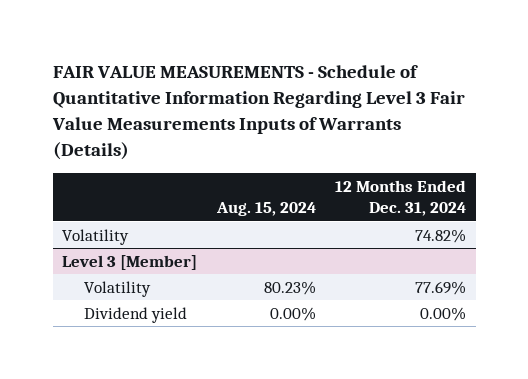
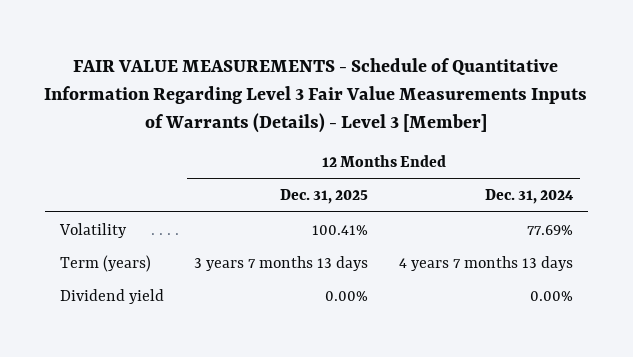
[51,65,465,161] FAIR VALUE MEASUREMENTS - Schedule of Quantitative Information Regarding Level 3 Fair Value Measurements Inputs of Warrants (Details) -> [44,58,588,133] FAIR VALUE MEASUREMENTS - Schedule of Quantitative Information Regarding Level 3 Fair Value Measurements Inputs of Warrants (Details) - Level 3 [Member]
[215,202,316,217] Aug. 15, 2024 -> none
none -> [280,189,369,205] Dec. 31, 2025
[62,228,130,245] Volatility -> none
[62,254,198,270] Level 3 [Member] -> none
none -> [59,254,151,272] Term (years)

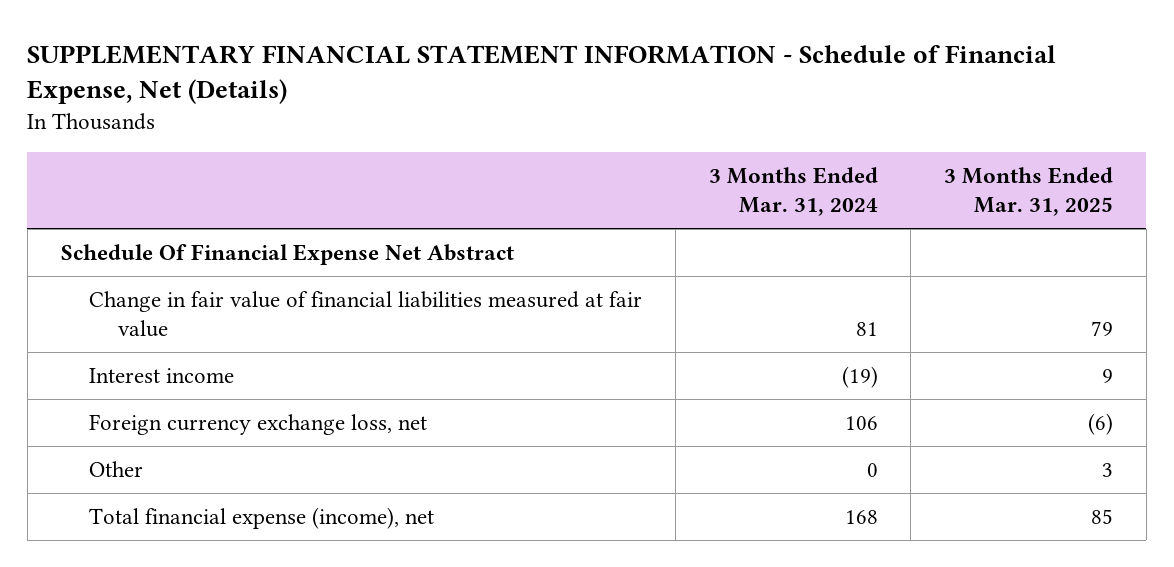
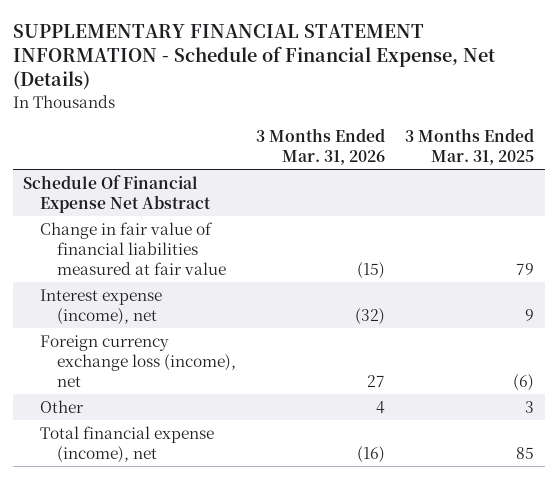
[708,167,878,217] 3 Months Ended Mar. 31, 2024 -> none
none -> [256,128,386,166] 3 Months Ended Mar. 31, 2026
[89,367,235,383] Interest income -> [40,288,163,325] Interest expense (income), net
[89,413,428,435] Foreign currency exchange loss, net -> [40,334,236,387] Foreign currency exchange loss (income), net

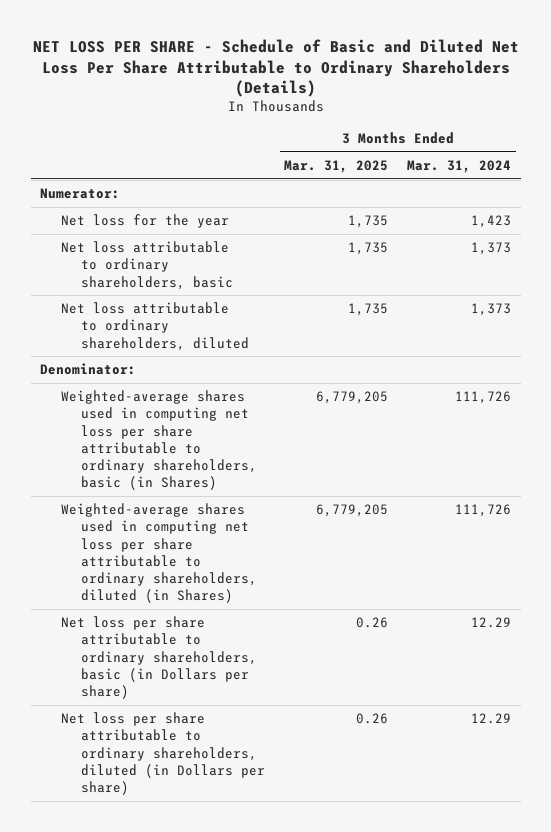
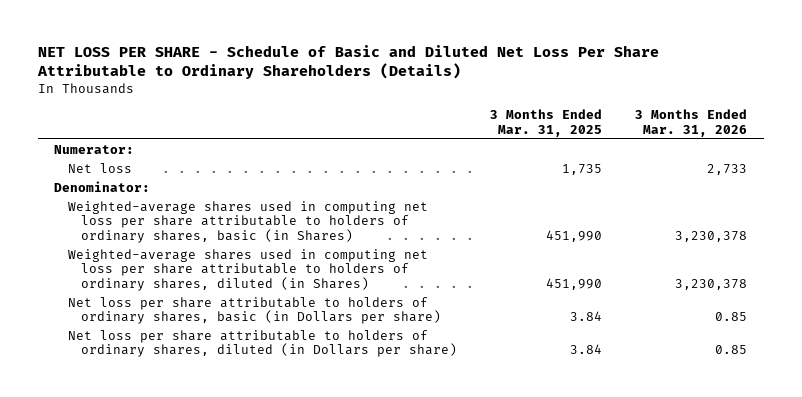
[407,160,512,174] Mar. 31, 2024 -> none
none -> [635,109,748,137] 3 Months Ended Mar. 31, 2026
[60,241,234,290] Net loss attributable to ordinary shareholders, basic -> none
[60,302,250,351] Net loss attributable to ordinary shareholders, diluted -> none
[60,214,229,229] Net loss for the year -> [67,162,132,173] Net loss
[60,390,258,491] Weighted-average shares used in computing net loss per share attributable to ordinary shareholders, basic (in Shares) -> [67,200,428,243] Weighted-average shares used in computing net loss per share attributable to holders of ordinary shares, basic (in Shares)
[316,391,389,405] 6,779,205 -> [546,229,603,242] 451,990
[60,503,258,604] Weighted-average shares used in computing net loss per share attributable to ordinary shareholders, diluted (in Shares) -> [67,248,428,291] Weighted-average shares used in computing net loss per share attributable to holders of ordinary shares, diluted (in Shares)
[316,504,389,518] 6,779,205 -> [546,277,603,290] 451,990
[60,616,258,699] Net loss per share attributable to ordinary shareholders, basic (in Dollars per share) -> [67,296,442,325] Net loss per share attributable to holders of ordinary shares, basic (in Dollars per share)
[356,617,389,629] 0.26 -> [570,311,603,322] 3.84
[60,712,266,795] Net loss per share attributable to ordinary shareholders, diluted (in Dollars per share) -> [67,329,458,358] Net loss per share attributable to holders of ordinary shares, diluted (in Dollars per share)
[356,713,389,725] 0.26 -> [570,344,603,355] 3.84

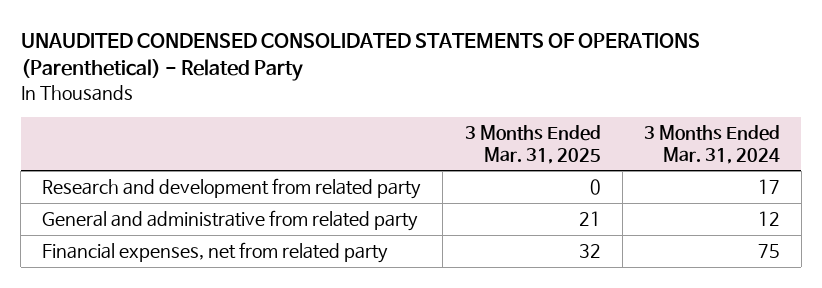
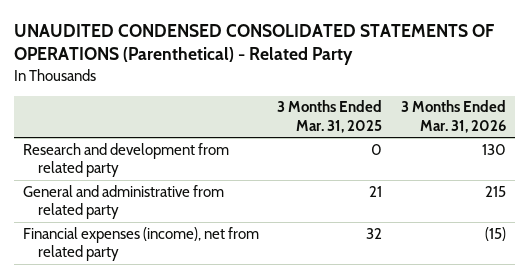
[643,124,780,164] 3 Months Ended Mar. 31, 2024 -> none
none -> [400,100,506,134] 3 Months Ended Mar. 31, 2026
[42,242,389,264] Financial expenses, net from related party -> [22,226,259,262] Financial expenses (income), net from related party

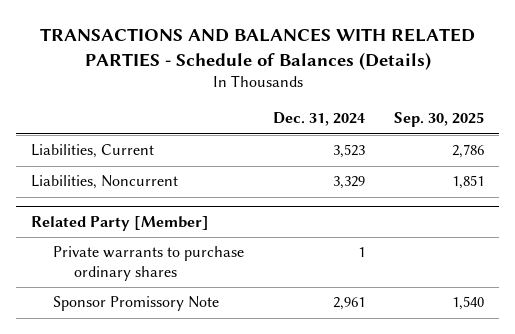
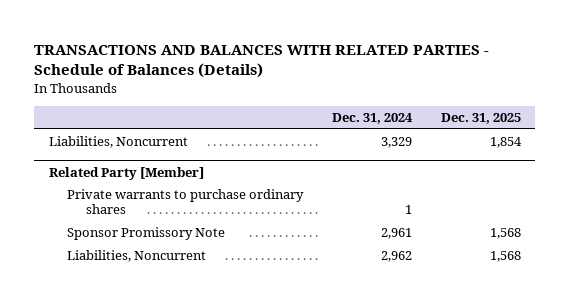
[394,112,485,128] Sep. 30, 2025 -> none
none -> [440,113,521,125] Dec. 31, 2025
[31,144,155,159] Liabilities, Current -> none
none -> [67,250,207,263] Liabilities, Noncurrent

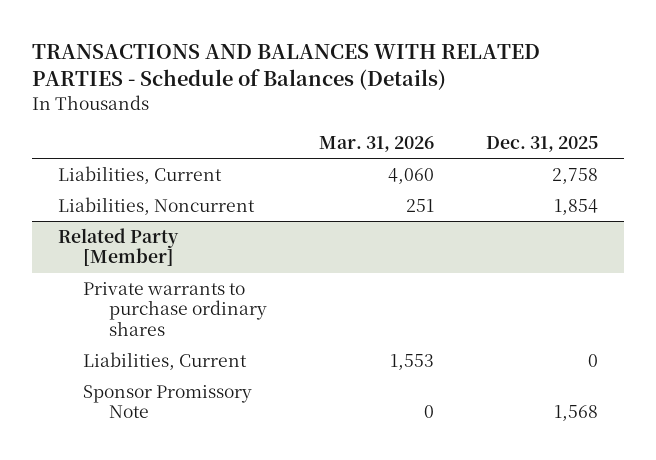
[332,113,414,125] Dec. 31, 2024 -> none
none -> [318,136,434,153] Mar. 31, 2026
none -> [58,165,223,184] Liabilities, Current
none -> [83,351,248,370] Liabilities, Current
[67,250,207,263] Liabilities, Noncurrent -> none

